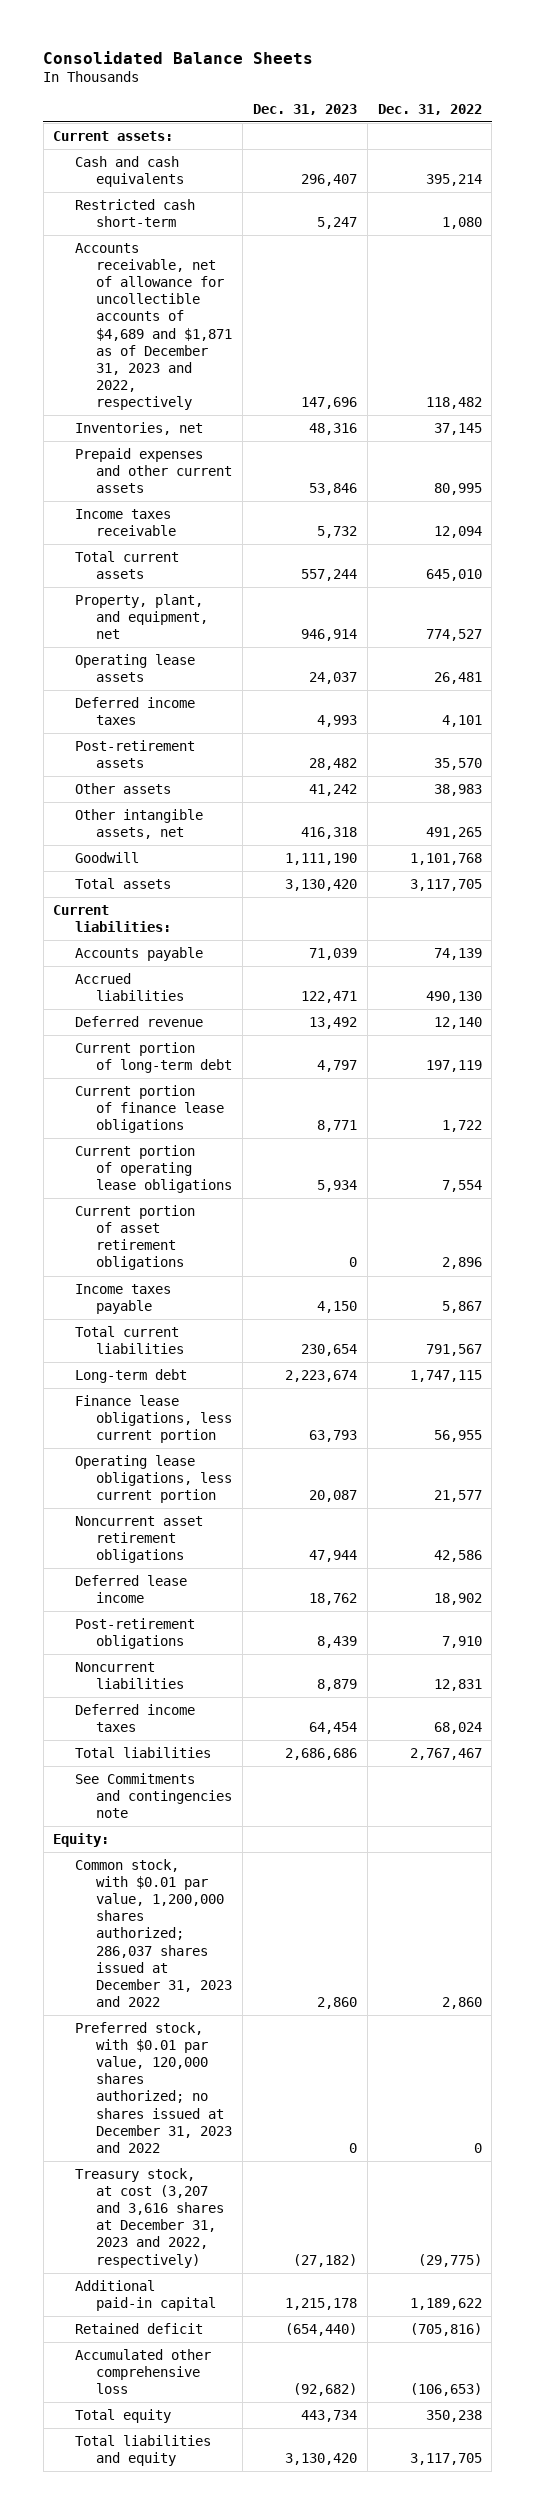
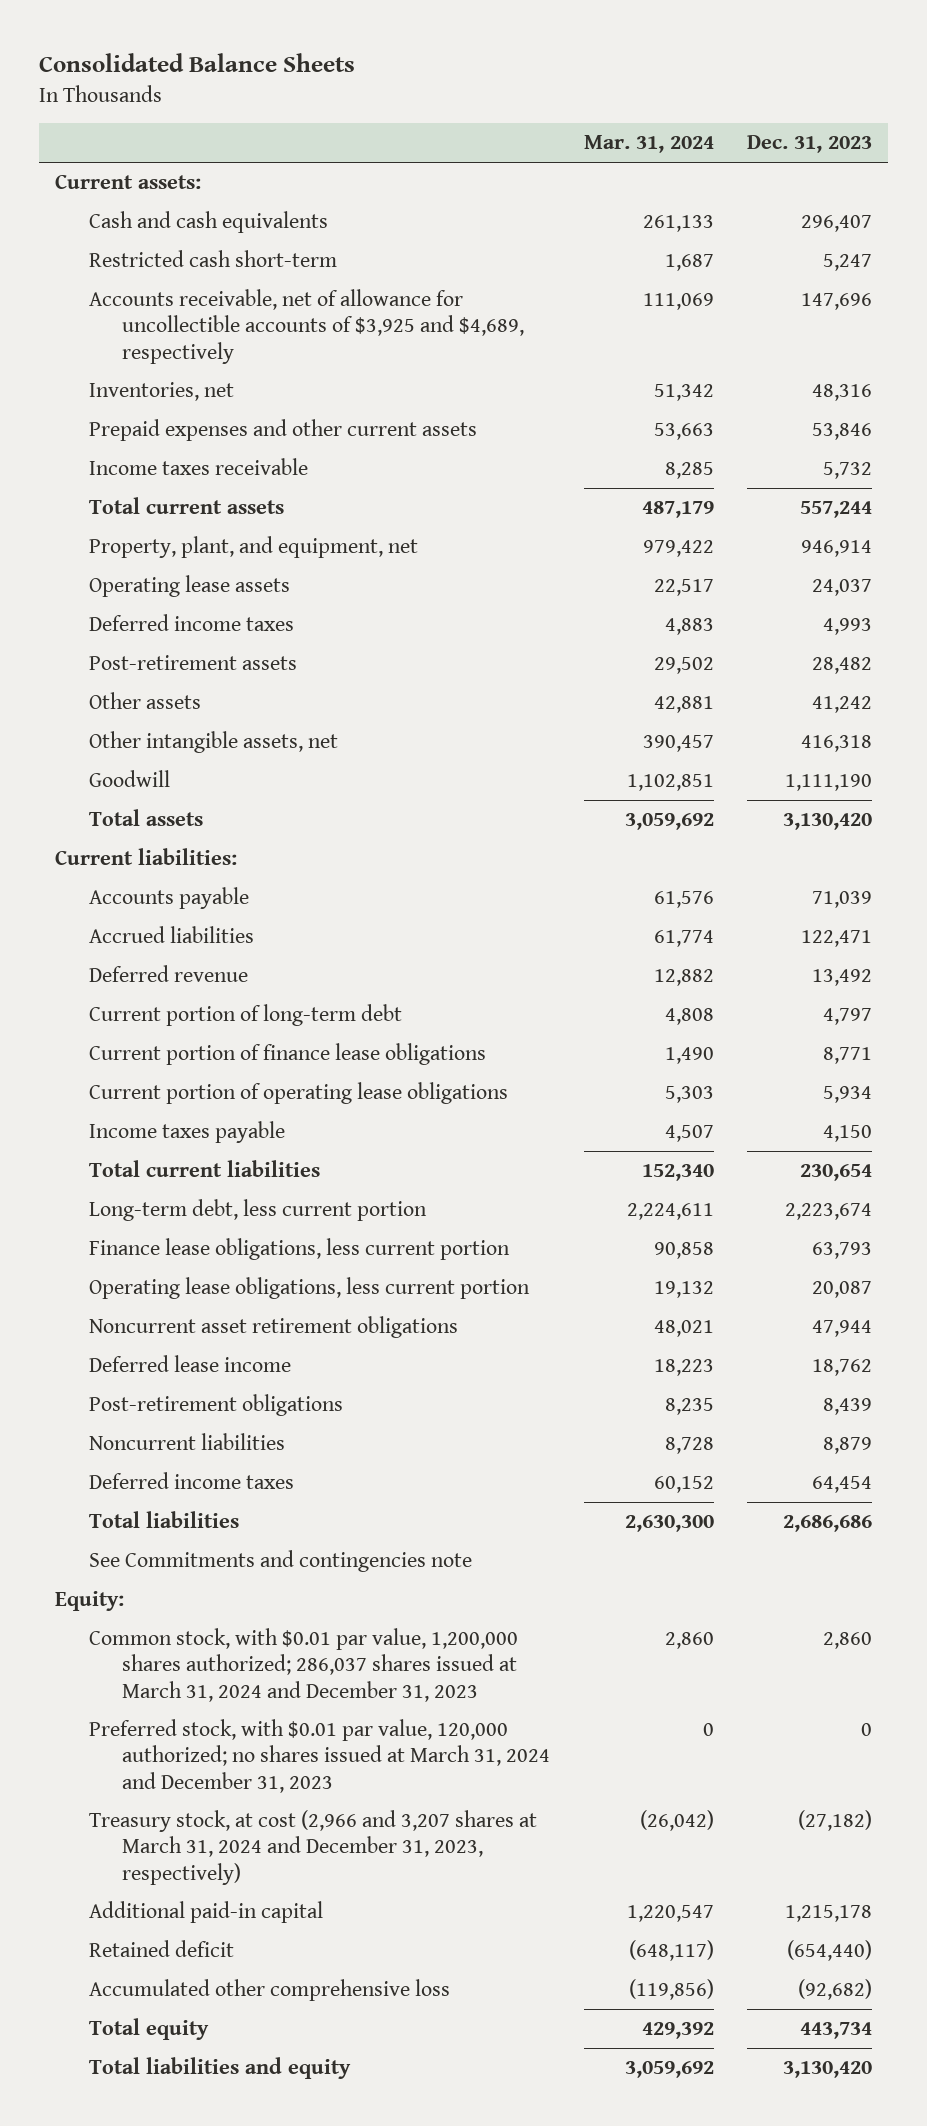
[377,103,482,115] Dec. 31, 2022 -> none
none -> [583,135,714,154] Mar. 31, 2024
[74,243,233,410] Accounts receivable, net of allowance for uncollectible accounts of $4,689 and $1,871 as of December 31, 2023 and 2022, respectively -> [88,289,525,364] Accounts receivable, net of allowance for uncollectible accounts of $3,925 and $4,689, respectively
[74,1205,195,1271] Current portion of asset retirement obligations -> none
[74,1369,187,1384] Long-term debt -> [88,1199,427,1222] Long-term debt, less current portion
[74,1859,233,2007] Common stock, with $0.01 par value, 1,200,000 shares authorized; 286,037 shares issued at December 31, 2023 and 2022 -> [88,1628,518,1702] Common stock, with $0.01 par value, 1,200,000 shares authorized; 286,037 shares issued at March 31, 2024 and December 31, 2023
[74,2022,233,2153] Preferred stock, with $0.01 par value, 120,000 shares authorized; no shares issued at December 31, 2023 and 2022 -> [88,1719,551,1793] Preferred stock, with $0.01 par value, 120,000 authorized; no shares issued at March 31, 2024 and December 31, 2023
[74,2168,225,2268] Treasury stock, at cost (3,207 and 3,616 shares at December 31, 2023 and 2022, respectively) -> [88,1810,537,1885] Treasury stock, at cost (2,966 and 3,207 shares at March 31, 2024 and December 31, 2023, respectively)

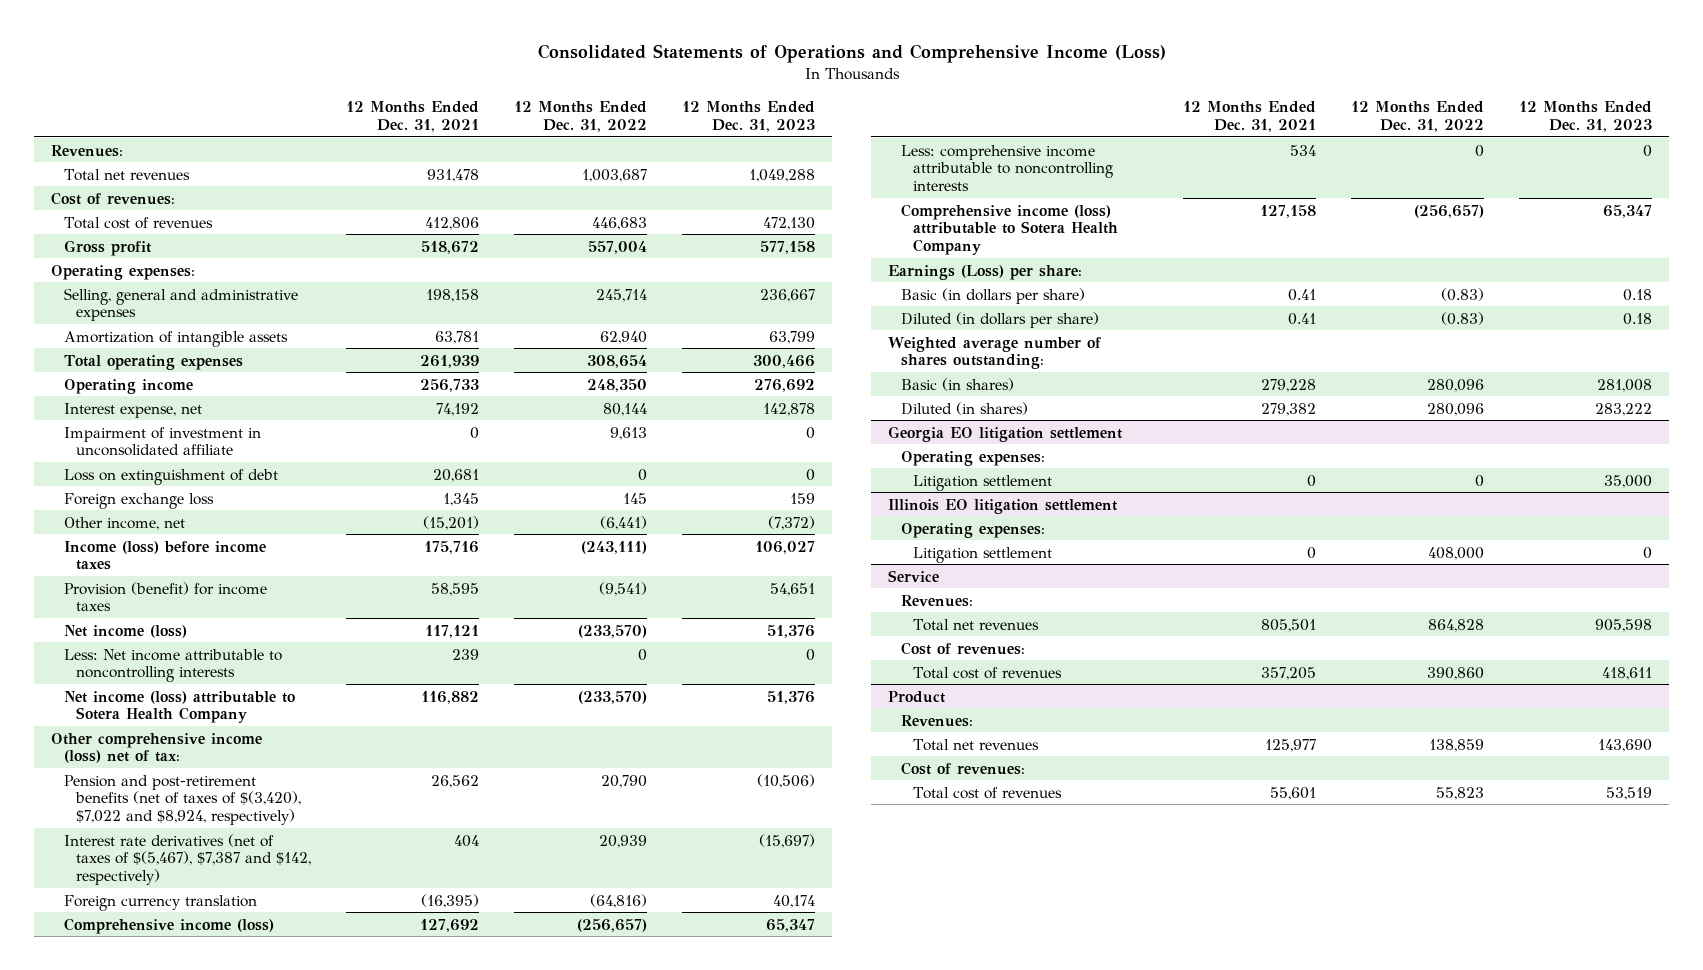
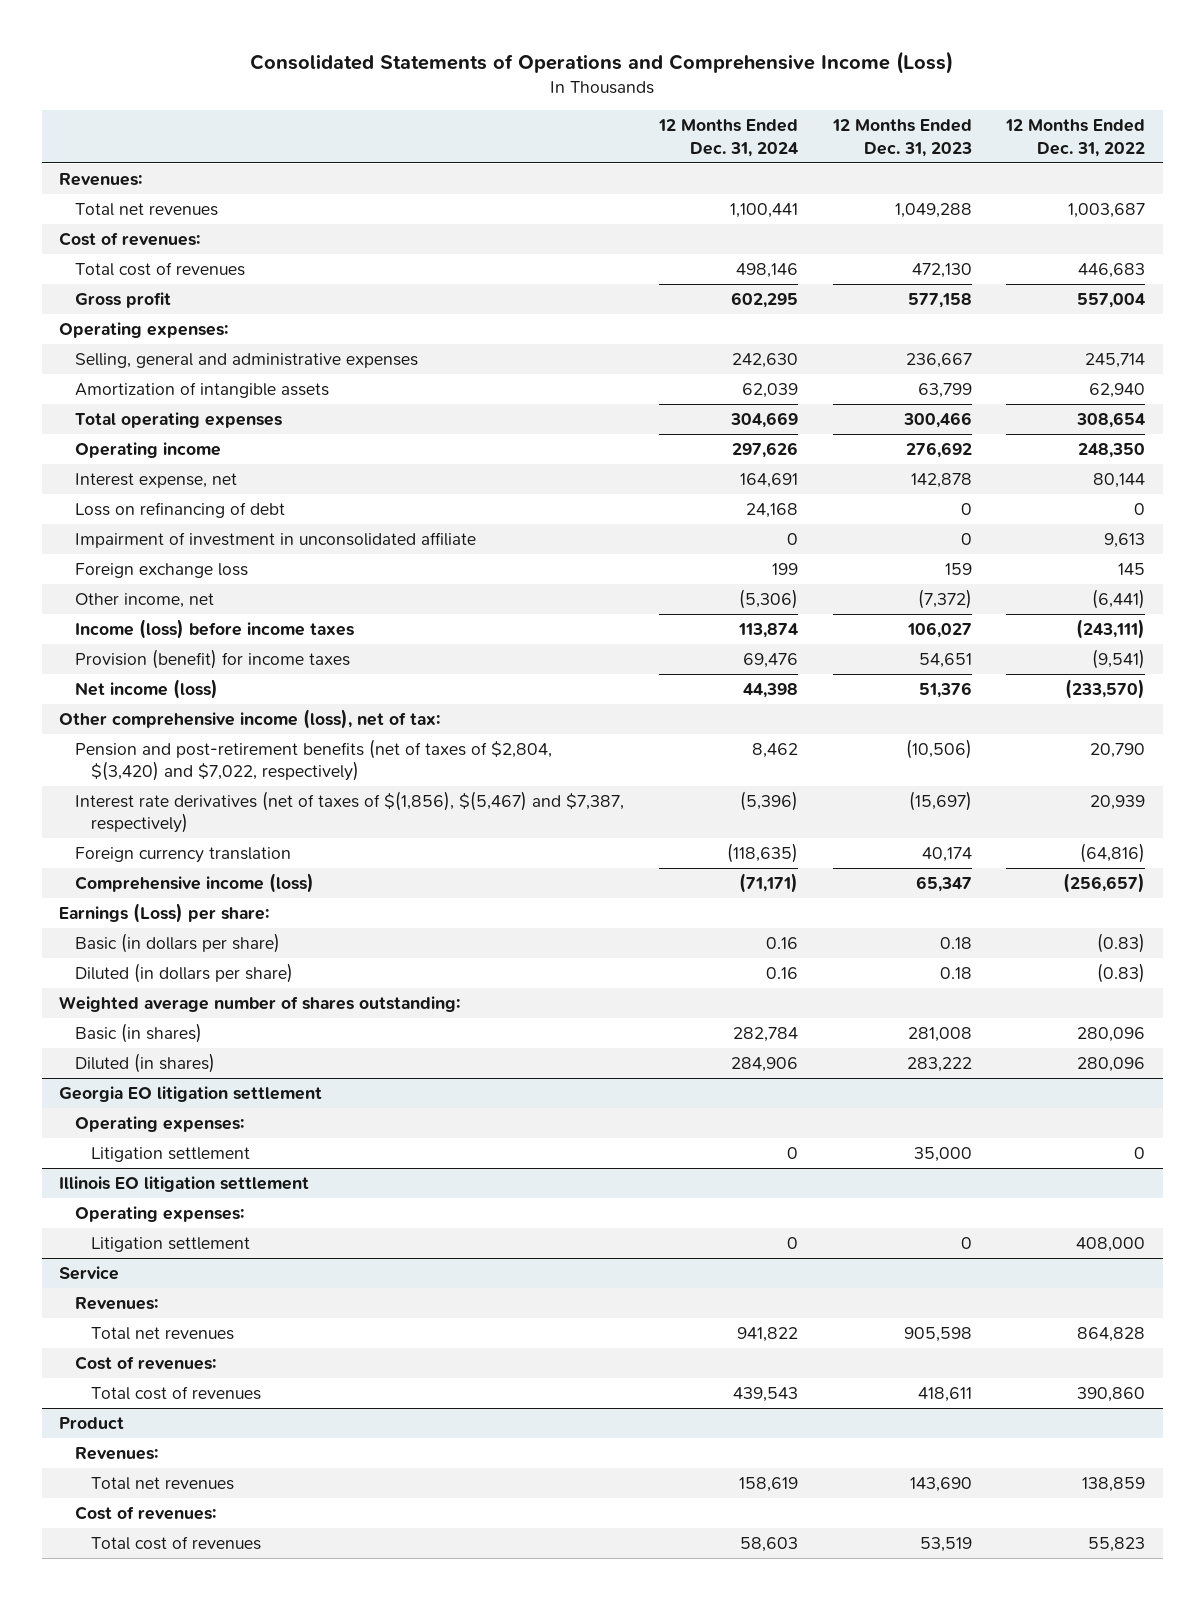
[346,100,480,132] 12 Months Ended Dec. 31, 2021 -> none
none -> [657,119,798,157] 12 Months Ended Dec. 31, 2024
none -> [75,501,286,518] Loss on refinancing of debt
[63,468,278,485] Loss on extinguishment of debt -> none
[63,648,282,683] Less: Net income attributable to noncontrolling interests -> none
[63,690,295,724] Net income (loss) attributable to Sotera Health Company -> none
[51,732,263,764] Other comprehensive income (loss) net of tax: -> [59,708,441,729] Other comprehensive income (loss), net of tax:
[63,774,302,826] Pension and post-retirement benefits (net of taxes of $(3,420), $7,022 and $8,924, respectively) -> [75,738,553,782] Pension and post-retirement benefits (net of taxes of $2,804, $(3,420) and $7,022, respectively)
[63,833,312,886] Interest rate derivatives (net of taxes of $(5,467), $7,387 and $142, respectively) -> [75,790,625,834] Interest rate derivatives (net of taxes of $(1,856), $(5,467) and $7,387, respectively)
[900,144,1114,192] Less: comprehensive income attributable to noncontrolling interests -> none
[900,203,1119,256] Comprehensive income (loss) attributable to Sotera Health Company -> none

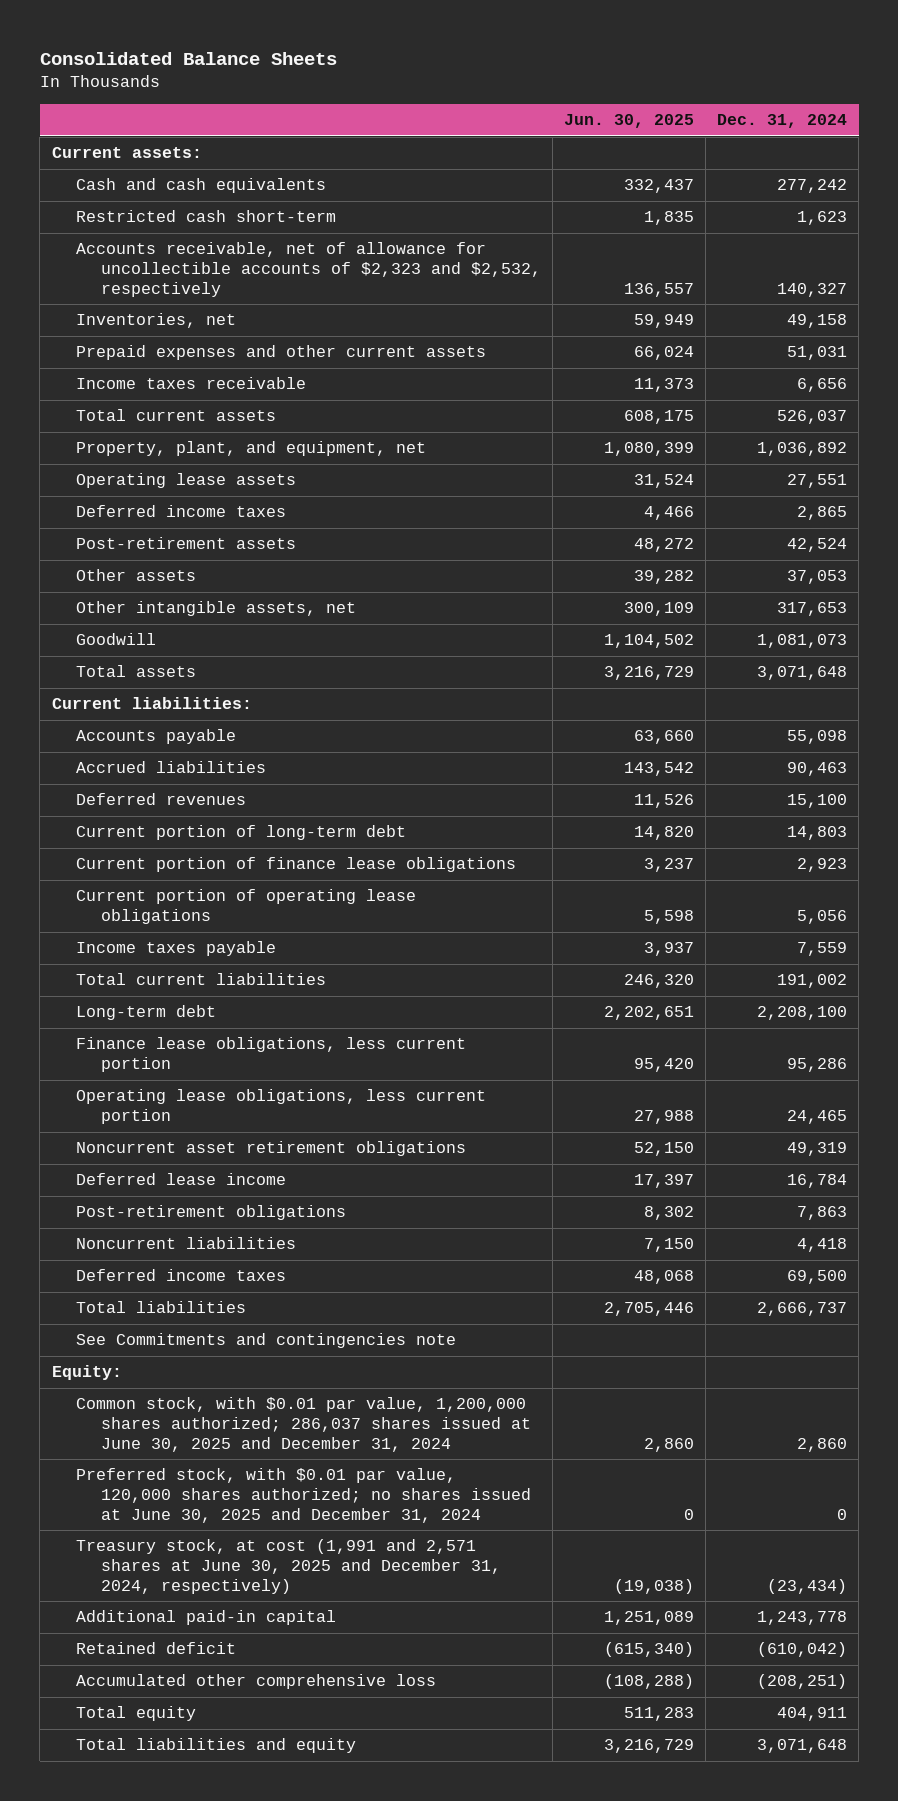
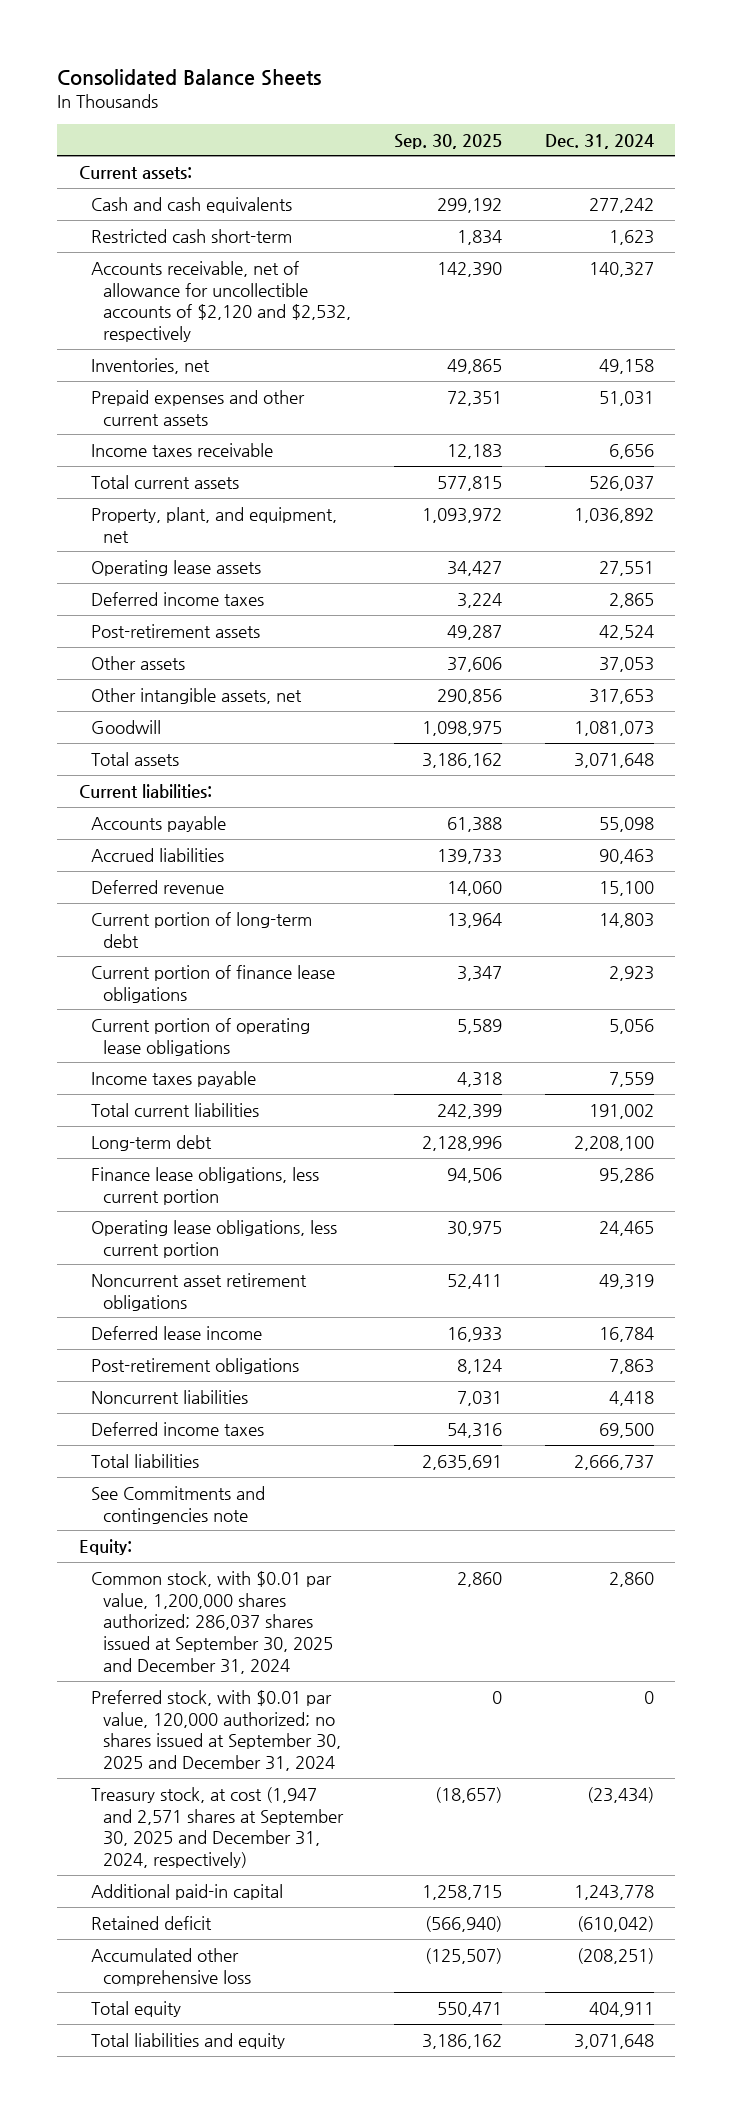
[563,114,694,129] Jun. 30, 2025 -> none
none -> [393,133,502,149] Sep. 30, 2025
[76,242,541,297] Accounts receivable, net of allowance for uncollectible accounts of $2,323 and $2,532, respectively -> [90,260,352,343] Accounts receivable, net of allowance for uncollectible accounts of $2,120 and $2,532, respectively
[76,793,247,806] Deferred revenues -> [90,879,224,894] Deferred revenue
[76,1397,531,1452] Common stock, with $0.01 par value, 1,200,000 shares authorized; 286,037 shares issued at June 30, 2025 and December 31, 2024 -> [90,1570,334,1674] Common stock, with $0.01 par value, 1,200,000 shares authorized; 286,037 shares issued at September 30, 2025 and December 31, 2024
[76,1468,531,1523] Preferred stock, with $0.01 par value, 120,000 shares authorized; no shares issued at June 30, 2025 and December 31, 2024 -> [90,1689,342,1772] Preferred stock, with $0.01 par value, 120,000 authorized; no shares issued at September 30, 2025 and December 31, 2024
[76,1539,501,1594] Treasury stock, at cost (1,991 and 2,571 shares at June 30, 2025 and December 31, 2024, respectively) -> [90,1786,345,1869] Treasury stock, at cost (1,947 and 2,571 shares at September 30, 2025 and December 31, 2024, respectively)

